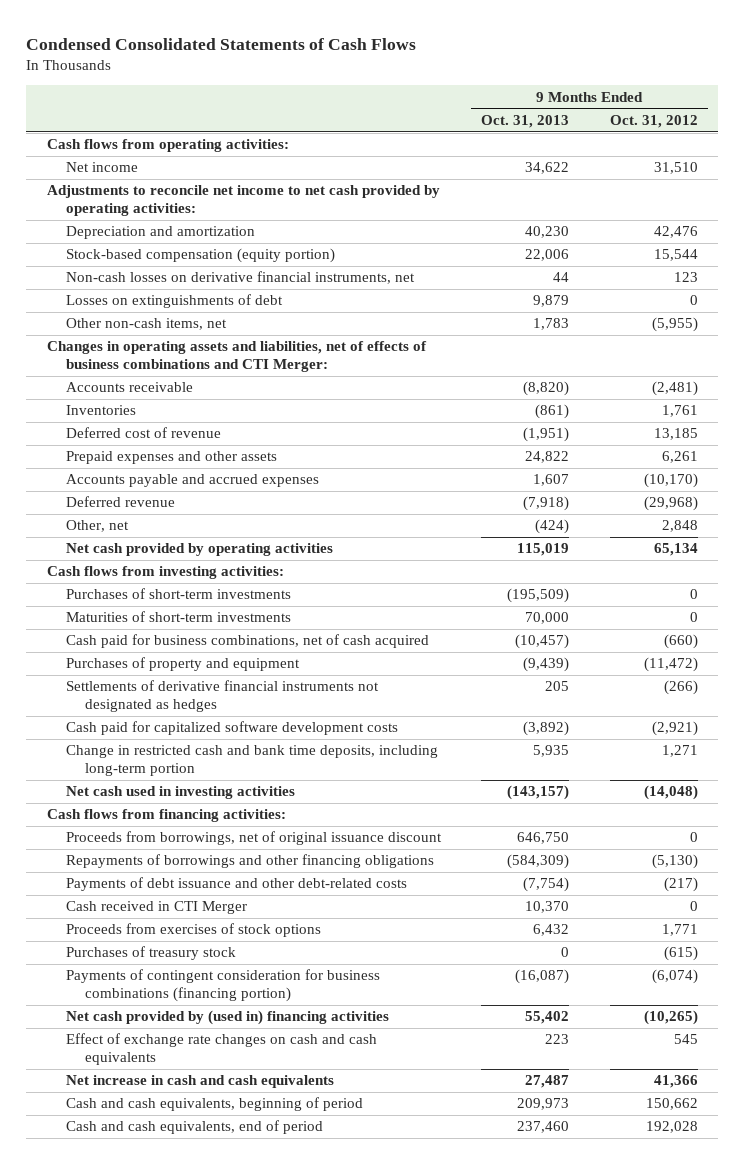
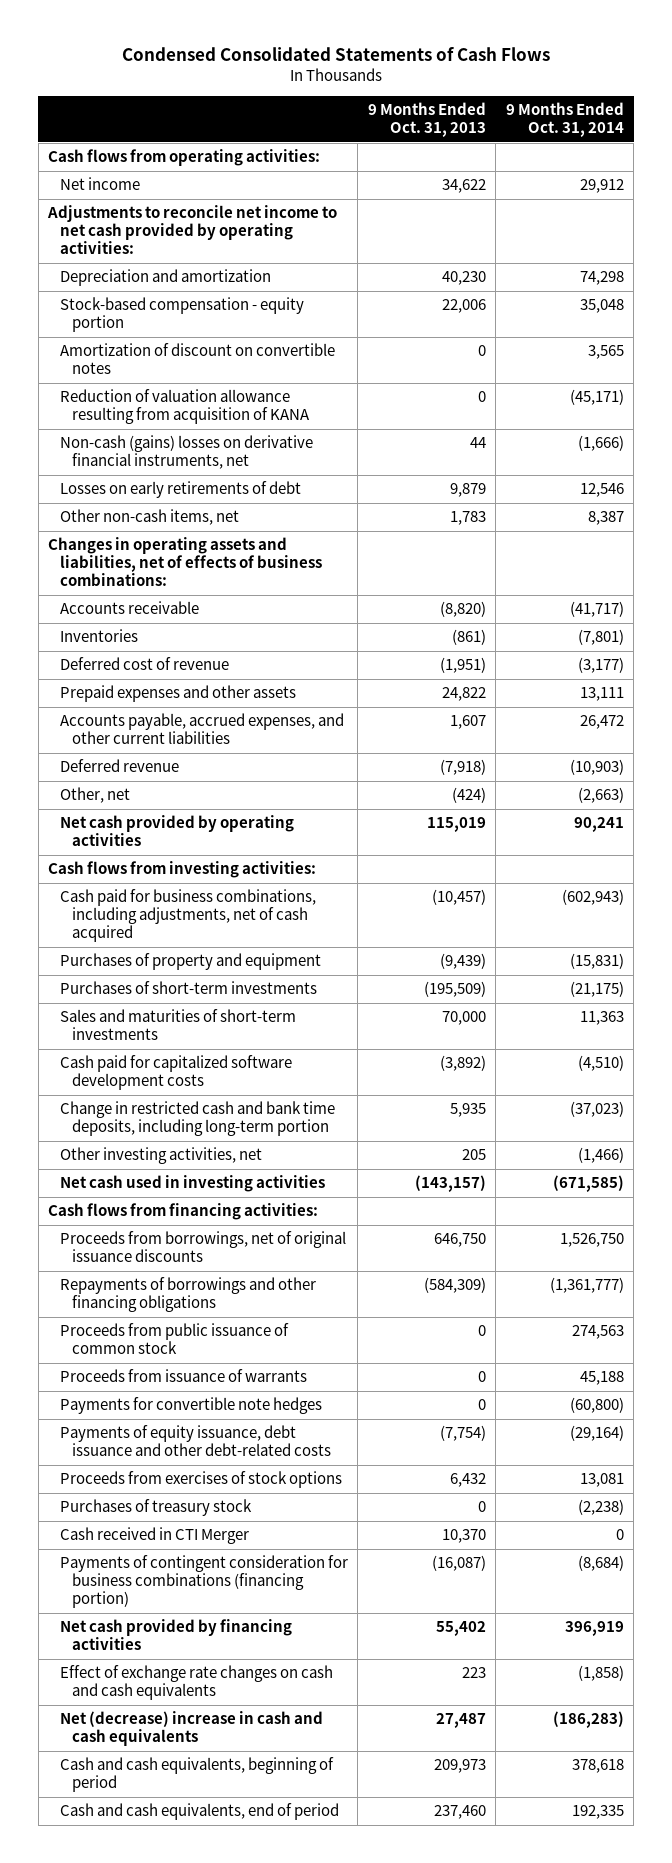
[609,115,698,129] Oct. 31, 2012 -> none
none -> [505,102,624,138] 9 Months Ended Oct. 31, 2014
[65,248,335,264] Stock-based compensation (equity portion) -> [59,297,304,333] Stock-based compensation - equity portion
none -> [59,343,335,375] Amortization of discount on convertible notes
none -> [59,389,310,425] Reduction of valuation allowance resulting from acquisition of KANA
[65,271,415,285] Non-cash losses on derivative financial instruments, net -> [59,435,313,470] Non-cash (gains) losses on derivative financial instruments, net
[65,294,283,309] Losses on extinguishments of debt -> [59,481,301,499] Losses on early retirements of debt
[46,341,427,373] Changes in operating assets and liabilities, net of effects of business combinations and CTI Merger: -> [48,537,322,587] Changes in operating assets and liabilities, net of effects of business combinations:
[65,474,319,488] Accounts payable and accrued expenses -> [59,713,344,745] Accounts payable, accrued expenses, and other current liabilities
[65,611,291,623] Maturities of short-term investments -> none
[65,634,429,649] Cash paid for business combinations, net of cash acquired -> [59,889,316,943] Cash paid for business combinations, including adjustments, net of cash acquired
[65,680,379,713] Settlements of derivative financial instruments not designated as hedges -> none
[65,588,291,600] Purchases of short-term investments -> [59,981,317,995] Purchases of short-term investments
none -> [59,1009,296,1041] Sales and maturities of short-term investments
none -> [59,1147,262,1165] Other investing activities, net
[65,831,442,846] Proceeds from borrowings, net of original issuance discount -> [59,1231,346,1263] Proceeds from borrowings, net of original issuance discounts
none -> [59,1323,289,1355] Proceeds from public issuance of common stock
none -> [59,1369,307,1383] Proceeds from issuance of warrants
none -> [59,1397,322,1415] Payments for convertible note hedges
[65,877,407,892] Payments of debt issuance and other debt-related costs -> [59,1425,331,1457] Payments of equity issuance, debt issuance and other debt-related costs
[65,901,247,915] Cash received in CTI Merger -> [59,1527,249,1545] Cash received in CTI Merger
[65,1010,389,1026] Net cash provided by (used in) financing activities -> [59,1619,292,1651] Net cash provided by financing activities
[65,1075,334,1089] Net increase in cash and cash equivalents -> [59,1711,323,1747] Net (decrease) increase in cash and cash equivalents

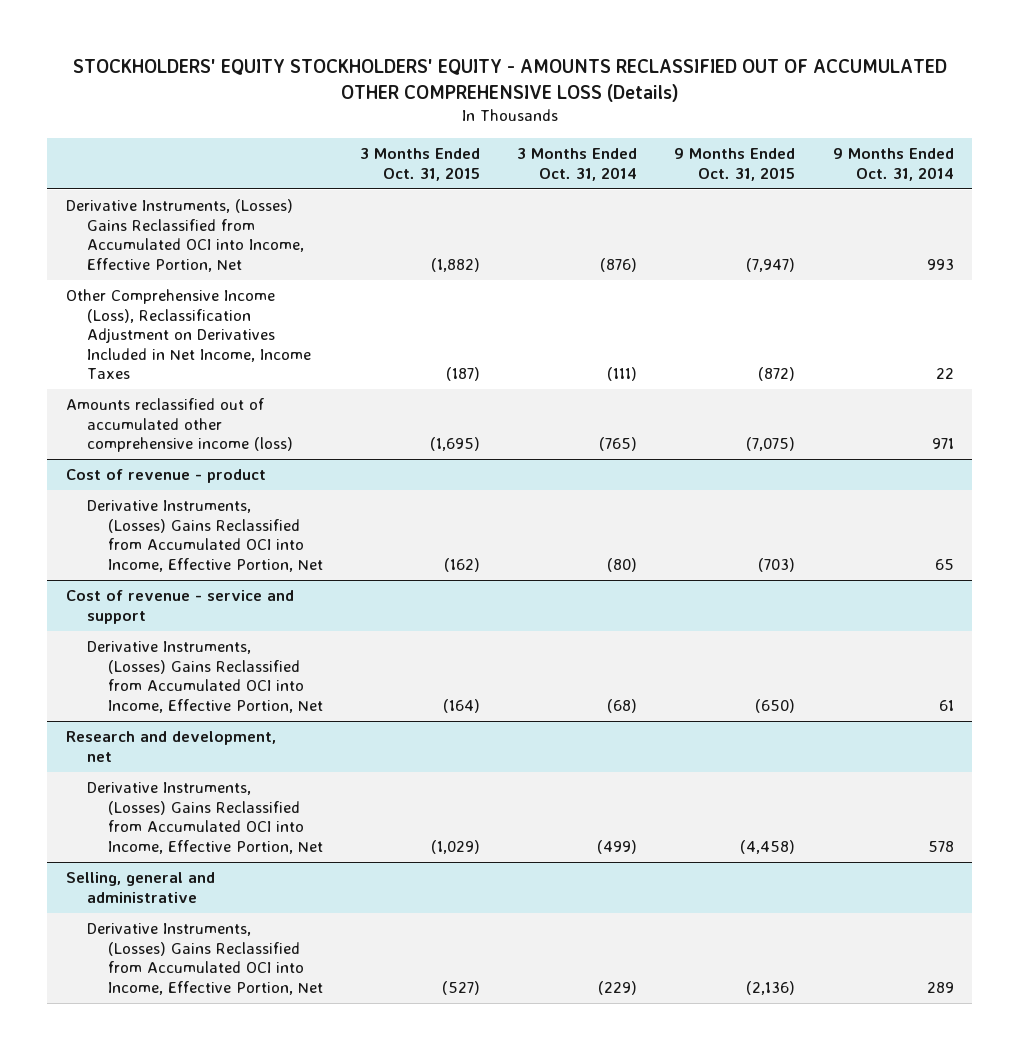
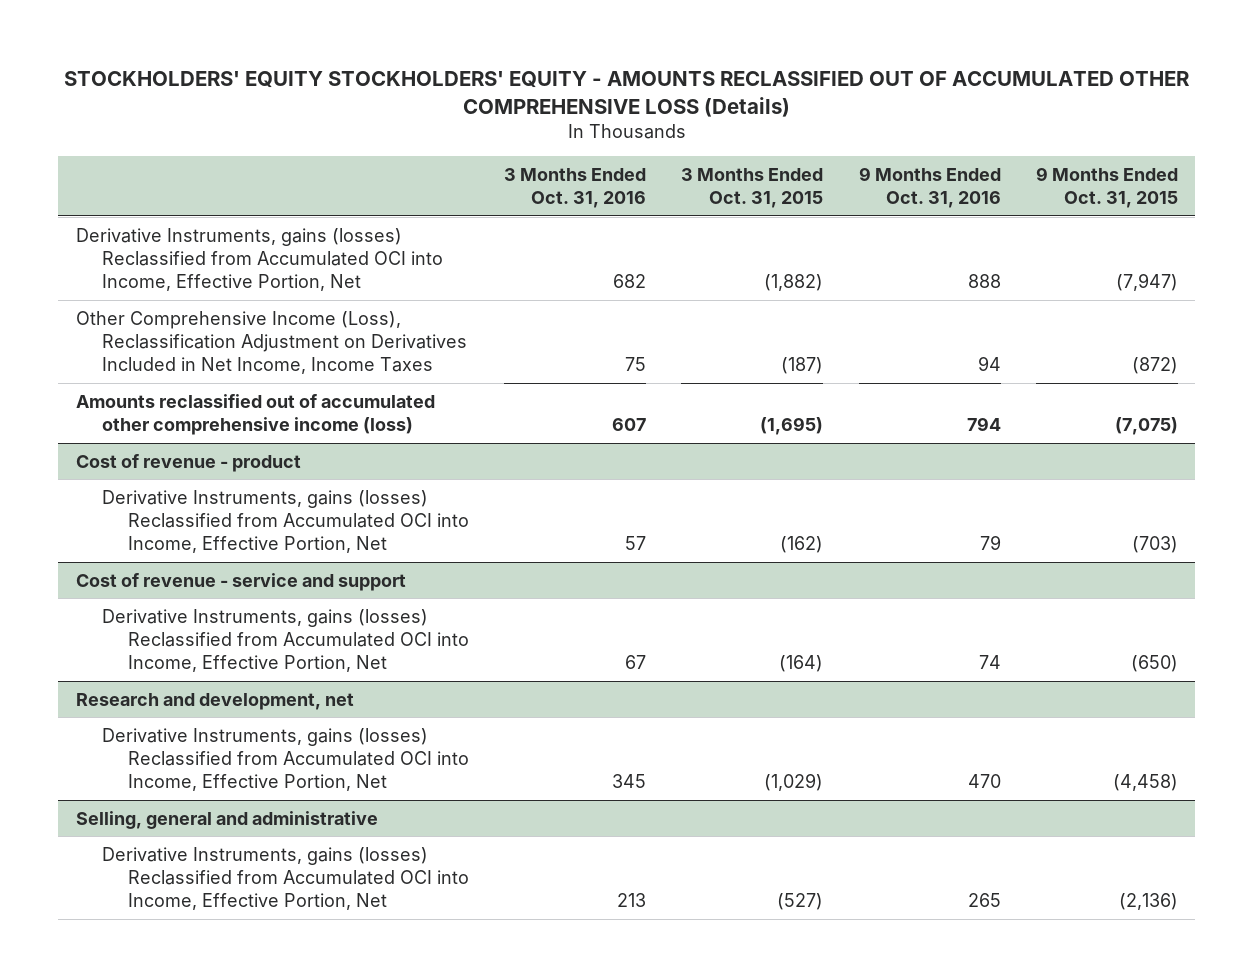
[517,148,638,181] 3 Months Ended Oct. 31, 2014 -> none
[832,148,954,181] 9 Months Ended Oct. 31, 2014 -> none
none -> [504,167,647,209] 3 Months Ended Oct. 31, 2016
none -> [858,166,1001,209] 9 Months Ended Oct. 31, 2016
[65,199,304,272] Derivative Instruments, (Losses) Gains Reclassified from Accumulated OCI into Income, Effective Portion, Net -> [75,227,443,292] Derivative Instruments, gains (losses) Reclassified from Accumulated OCI into Income, Effective Portion, Net
[86,500,324,572] Derivative Instruments, (Losses) Gains Reclassified from Accumulated OCI into Income, Effective Portion, Net -> [101,489,470,554] Derivative Instruments, gains (losses) Reclassified from Accumulated OCI into Income, Effective Portion, Net
[86,641,324,713] Derivative Instruments, (Losses) Gains Reclassified from Accumulated OCI into Income, Effective Portion, Net -> [101,608,470,673] Derivative Instruments, gains (losses) Reclassified from Accumulated OCI into Income, Effective Portion, Net
[86,782,324,854] Derivative Instruments, (Losses) Gains Reclassified from Accumulated OCI into Income, Effective Portion, Net -> [101,727,470,792] Derivative Instruments, gains (losses) Reclassified from Accumulated OCI into Income, Effective Portion, Net
[86,923,324,995] Derivative Instruments, (Losses) Gains Reclassified from Accumulated OCI into Income, Effective Portion, Net -> [101,846,470,911] Derivative Instruments, gains (losses) Reclassified from Accumulated OCI into Income, Effective Portion, Net

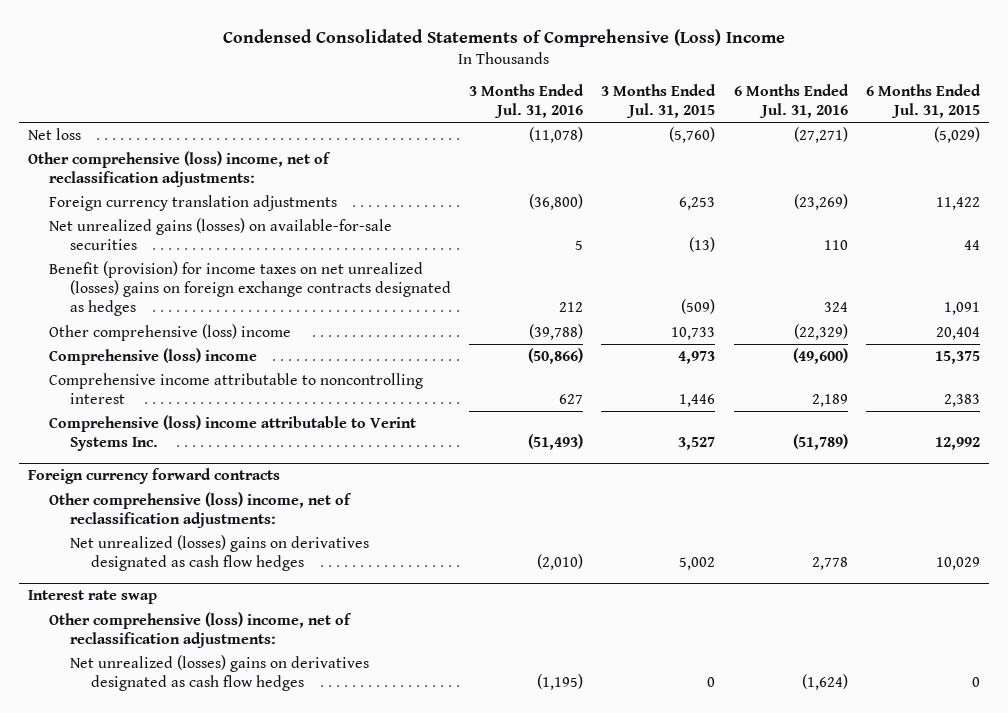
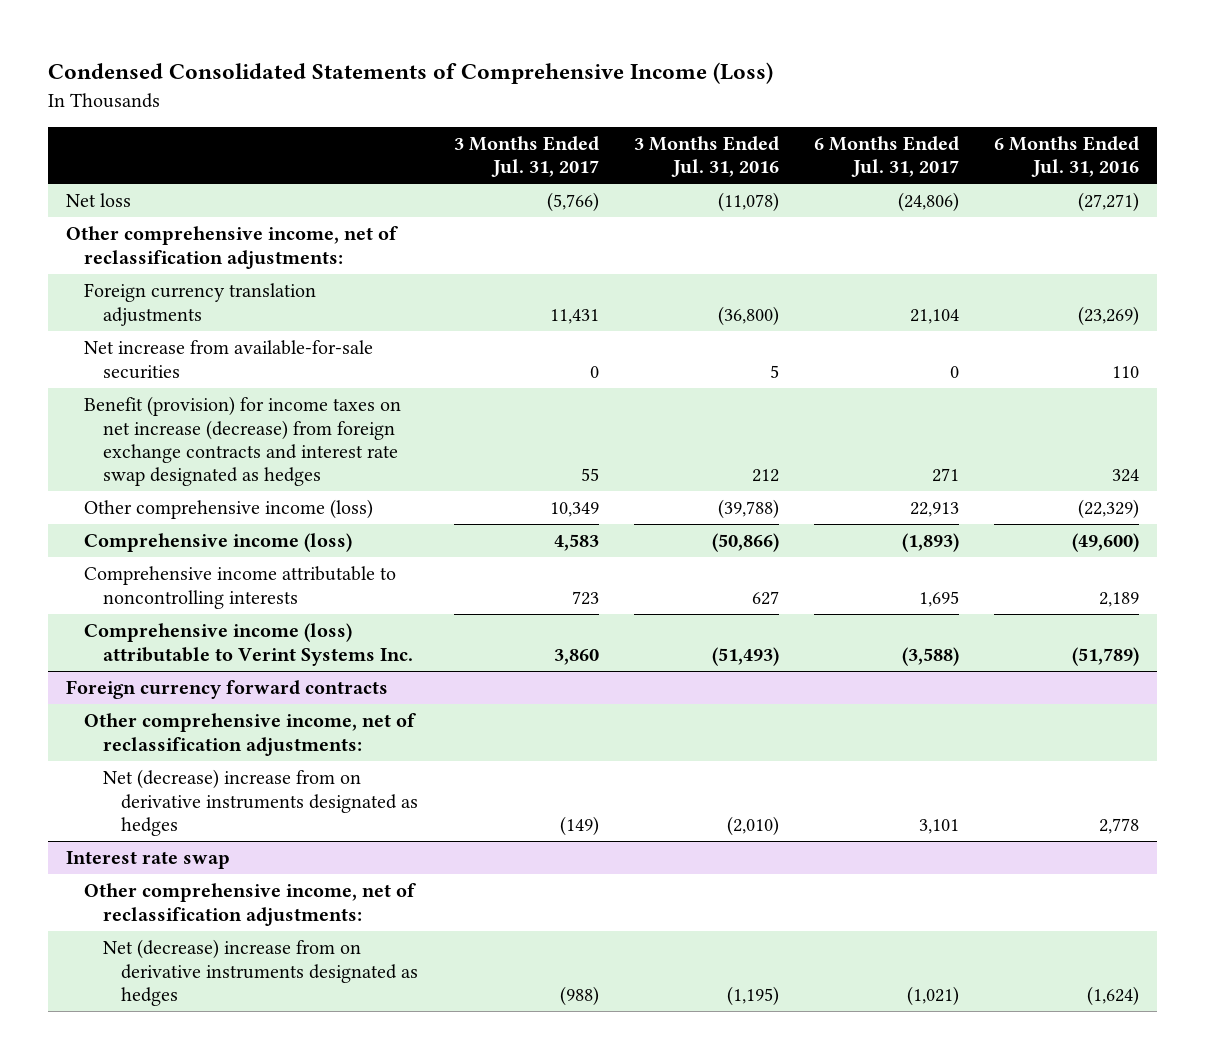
[223,28,786,47] Condensed Consolidated Statements of Comprehensive (Loss) Income -> [48,62,774,85] Condensed Consolidated Statements of Comprehensive Income (Loss)
[601,83,717,119] 3 Months Ended Jul. 31, 2015 -> none
[866,83,982,119] 6 Months Ended Jul. 31, 2015 -> none
none -> [453,135,599,178] 3 Months Ended Jul. 31, 2017
none -> [813,135,959,178] 6 Months Ended Jul. 31, 2017
[28,150,332,188] Other comprehensive (loss) income, net of reclassification adjustments: -> [65,226,398,269] Other comprehensive income, net of reclassification adjustments:
[48,217,392,251] Net unrealized gains (losses) on available-for-sale securities -> [84,340,374,379] Net increase from available-for-sale securities
[48,260,451,317] Benefit (provision) for income taxes on net unrealized (losses) gains on foreign exchange contracts designated as hedges -> [84,396,402,487] Benefit (provision) for income taxes on net increase (decrease) from foreign exchange contracts and interest rate swap designated as hedges
[48,323,291,341] Other comprehensive (loss) income -> [84,499,374,520] Other comprehensive income (loss)
[48,347,257,365] Comprehensive (loss) income -> [84,533,353,553] Comprehensive income (loss)
[48,372,423,405] Comprehensive income attributable to noncontrolling interest -> [84,566,397,609] Comprehensive income attributable to noncontrolling interests
[48,414,416,452] Comprehensive (loss) income attributable to Verint Systems Inc. -> [84,623,413,666] Comprehensive income (loss) attributable to Verint Systems Inc.
[48,491,352,529] Other comprehensive (loss) income, net of reclassification adjustments: -> [84,713,417,756] Other comprehensive income, net of reclassification adjustments:
[69,534,369,572] Net unrealized (losses) gains on derivatives designated as cash flow hedges -> [102,769,419,836] Net (decrease) increase from on derivative instruments designated as hedges
[48,611,352,649] Other comprehensive (loss) income, net of reclassification adjustments: -> [84,883,417,926] Other comprehensive income, net of reclassification adjustments:
[69,654,369,692] Net unrealized (losses) gains on derivatives designated as cash flow hedges -> [102,939,419,1006] Net (decrease) increase from on derivative instruments designated as hedges

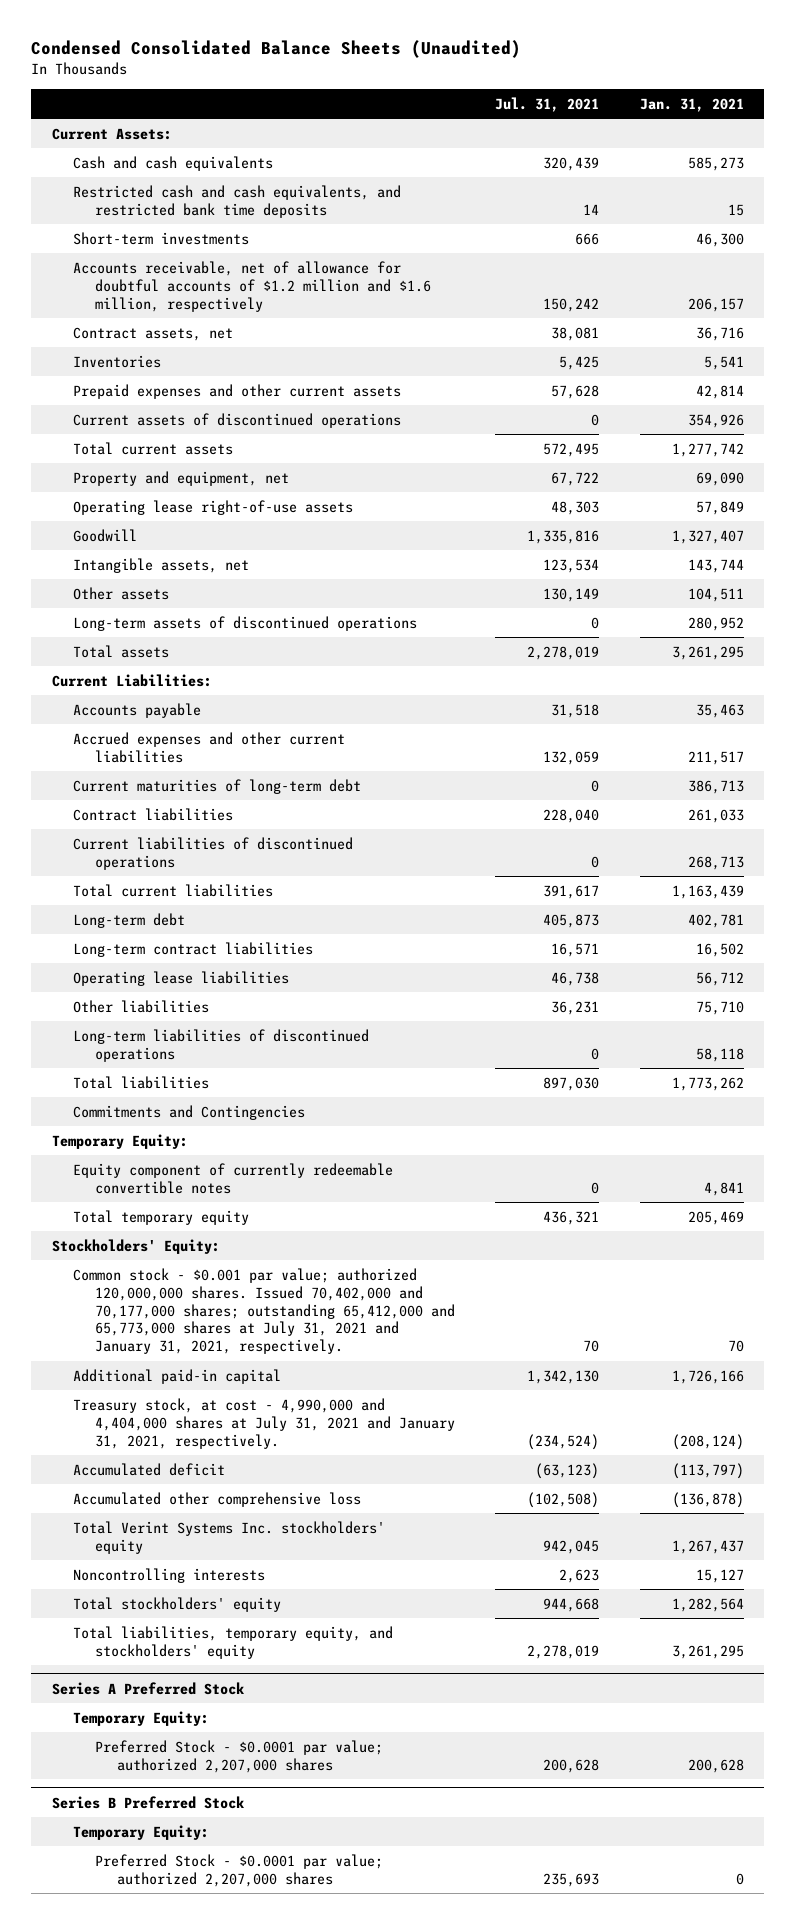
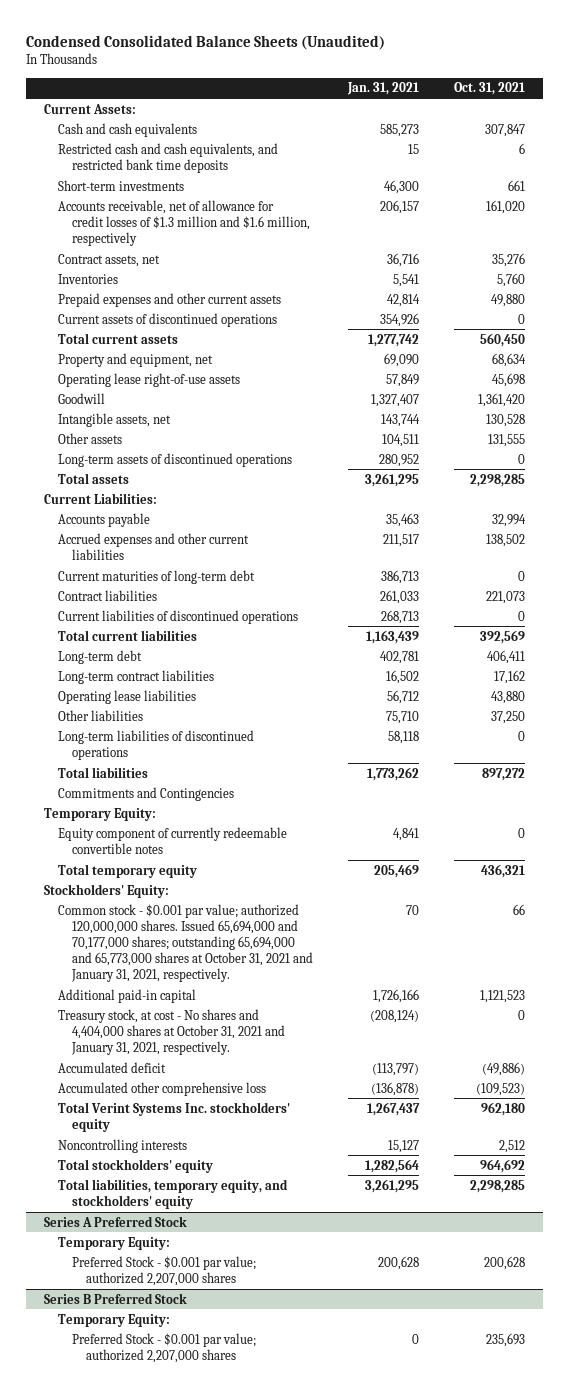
[495,96,600,112] Jul. 31, 2021 -> none
none -> [453,82,525,96] Oct. 31, 2021
[73,260,432,312] Accounts receivable, net of allowance for doubtful accounts of $1.2 million and $1.6 million, respectively -> [57,199,310,246] Accounts receivable, net of allowance for credit losses of $1.3 million and $1.6 million, respectively
[73,1267,456,1355] Common stock - $0.001 par value; authorized 120,000,000 shares. Issued 70,402,000 and 70,177,000 shares; outstanding 65,412,000 and 65,773,000 shares at July 31, 2021 and January 31, 2021, respectively. -> [57,903,313,983] Common stock - $0.001 par value; authorized 120,000,000 shares. Issued 65,694,000 and 70,177,000 shares; outstanding 65,694,000 and 65,773,000 shares at October 31, 2021 and January 31, 2021, respectively.
[73,1397,456,1449] Treasury stock, at cost - 4,990,000 and 4,404,000 shares at July 31, 2021 and January 31, 2021, respectively. -> [57,1008,285,1055] Treasury stock, at cost - No shares and 4,404,000 shares at October 31, 2021 and January 31, 2021, respectively.
[95,1739,384,1773] Preferred Stock - $0.0001 par value; authorized 2,207,000 shares -> [71,1255,256,1286] Preferred Stock - $0.001 par value; authorized 2,207,000 shares
[95,1853,384,1887] Preferred Stock - $0.0001 par value; authorized 2,207,000 shares -> [71,1332,256,1363] Preferred Stock - $0.001 par value; authorized 2,207,000 shares

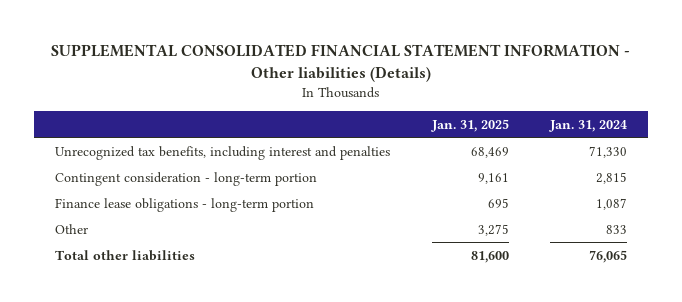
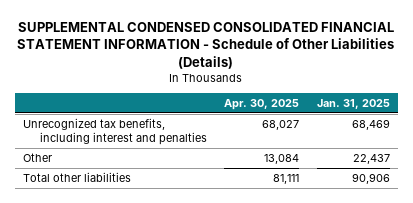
[51,44,631,82] SUPPLEMENTAL CONSOLIDATED FINANCIAL STATEMENT INFORMATION - Other liabilities (Details) -> [17,21,395,69] SUPPLEMENTAL CONDENSED CONSOLIDATED FINANCIAL STATEMENT INFORMATION - Schedule of Other Liabilities (Details)
[549,119,628,132] Jan. 31, 2024 -> none
none -> [224,98,300,110] Apr. 30, 2025
[55,171,318,186] Contingent consideration - long-term portion -> none
[55,197,315,212] Finance lease obligations - long-term portion -> none
[477,223,509,236] 3,275 -> [352,153,390,164] 22,437
[470,250,509,263] 81,600 -> [351,172,390,184] 90,906

